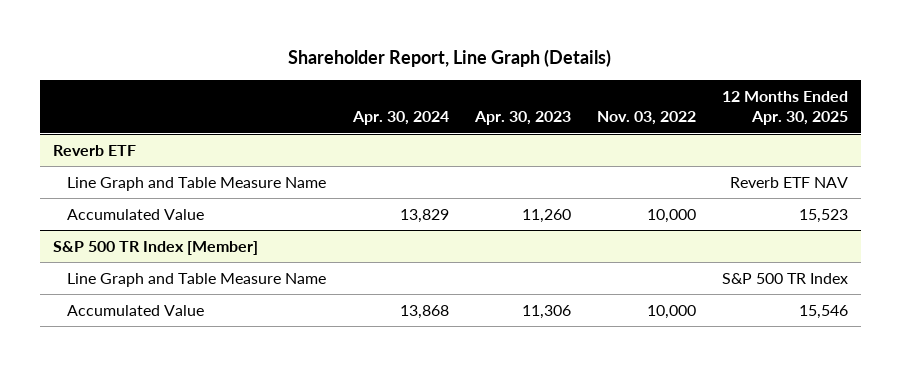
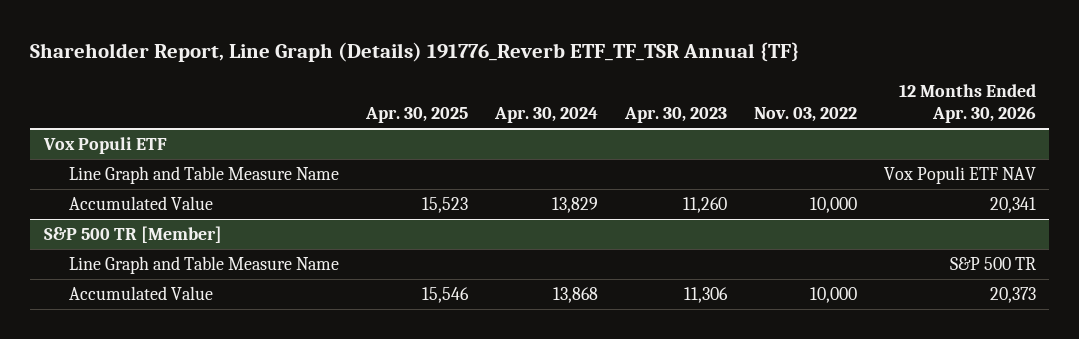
[288,49,612,68] Shareholder Report, Line Graph (Details) -> [30,41,800,62] Shareholder Report, Line Graph (Details) 191776_Reverb ETF_TF_TSR Annual {TF}
[722,90,849,126] 12 Months Ended Apr. 30, 2025 -> none
none -> [364,107,468,124] Apr. 30, 2025
none -> [898,83,1036,124] 12 Months Ended Apr. 30, 2026
[52,144,136,156] Reverb ETF -> [42,137,167,155] Vox Populi ETF
[52,240,258,255] S&P 500 TR Index [Member] -> [43,226,222,244] S&P 500 TR [Member]

